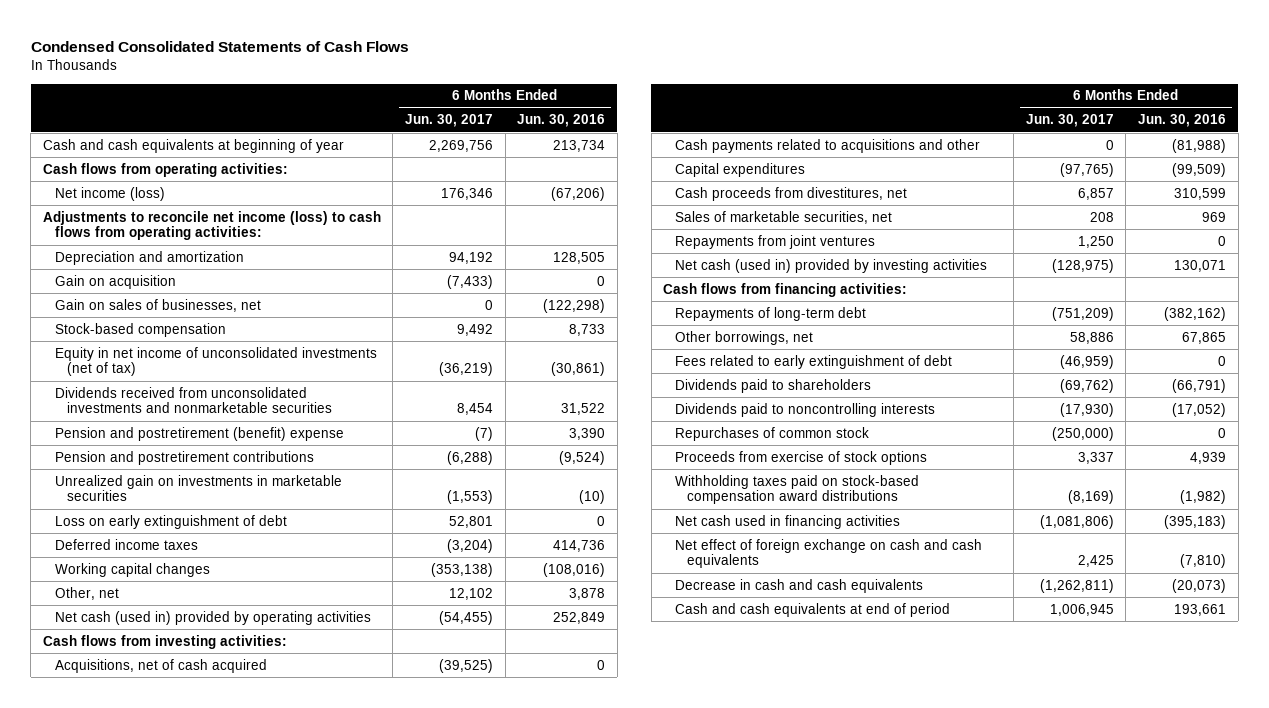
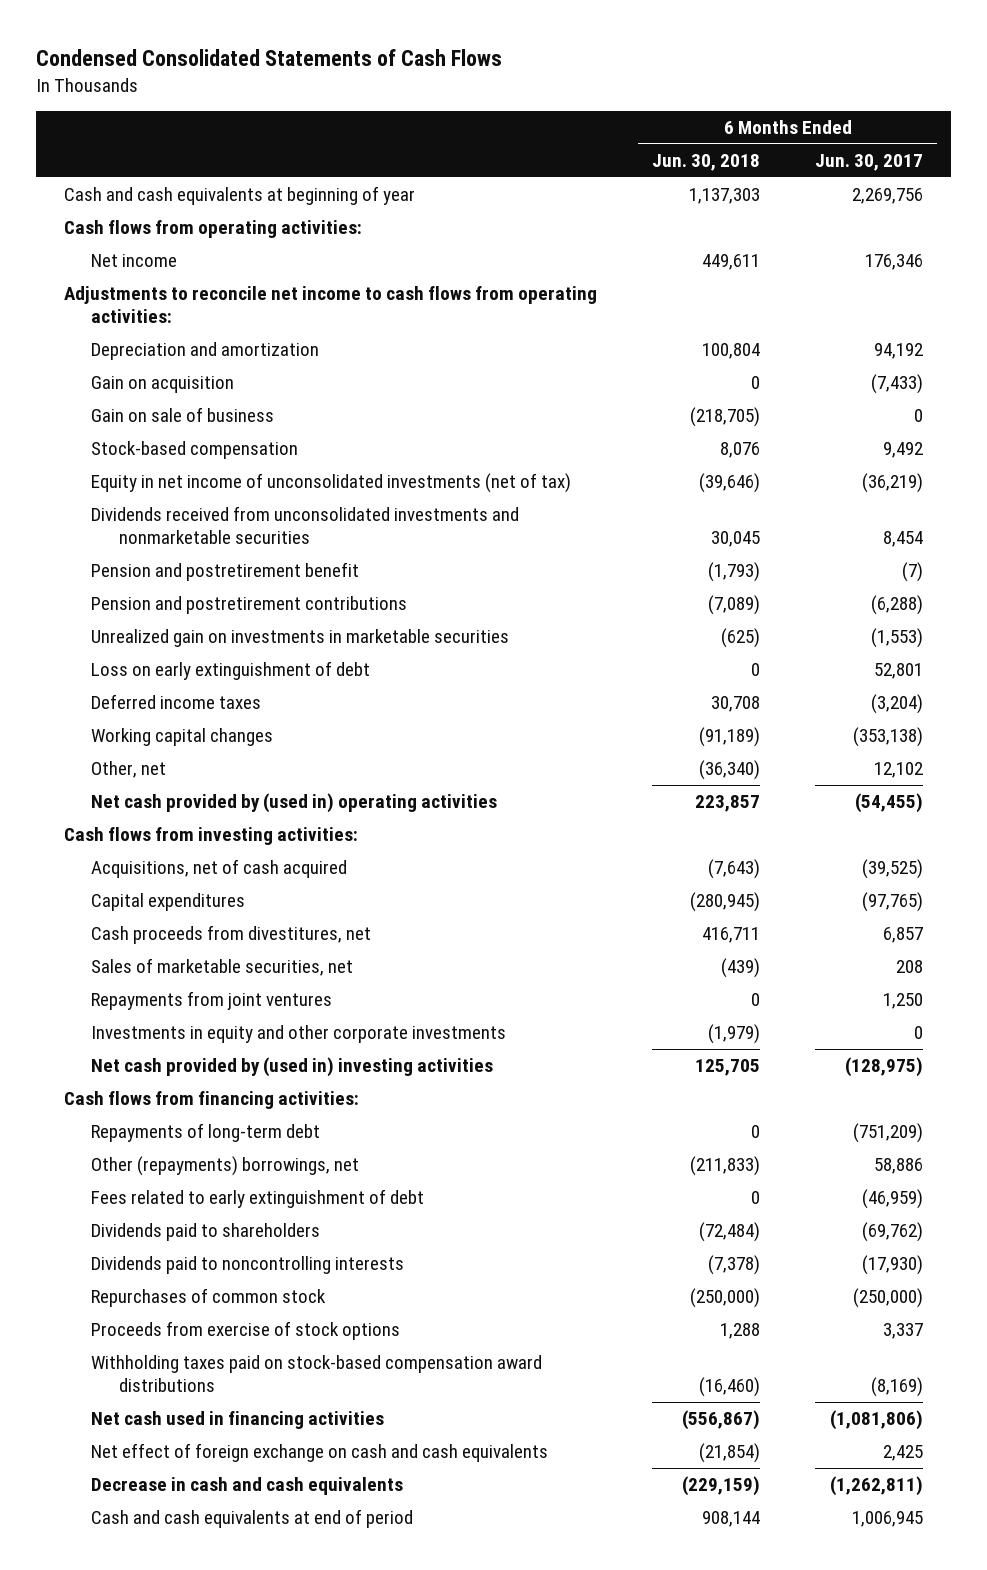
[517,114,606,128] Jun. 30, 2016 -> none
none -> [652,153,761,171] Jun. 30, 2018
[54,186,165,201] Net income (loss) -> [91,254,178,268] Net income
[42,210,381,241] Adjustments to reconcile net income (loss) to cash flows from operating activities: -> [63,286,597,324] Adjustments to reconcile net income to cash flows from operating activities:
[54,298,261,312] Gain on sales of businesses, net -> [91,407,275,423] Gain on sale of business
[54,426,344,441] Pension and postretirement (benefit) expense -> [91,562,360,582] Pension and postretirement benefit
[54,610,371,625] Net cash (used in) provided by operating activities -> [91,793,498,814] Net cash provided by (used in) operating activities
[675,138,981,153] Cash payments related to acquisitions and other -> none
none -> [91,1025,507,1044] Investments in equity and other corporate investments
[675,258,988,273] Net cash (used in) provided by investing activities -> [91,1057,494,1078] Net cash provided by (used in) investing activities
[675,330,814,345] Other borrowings, net -> [91,1156,360,1177] Other (repayments) borrowings, net

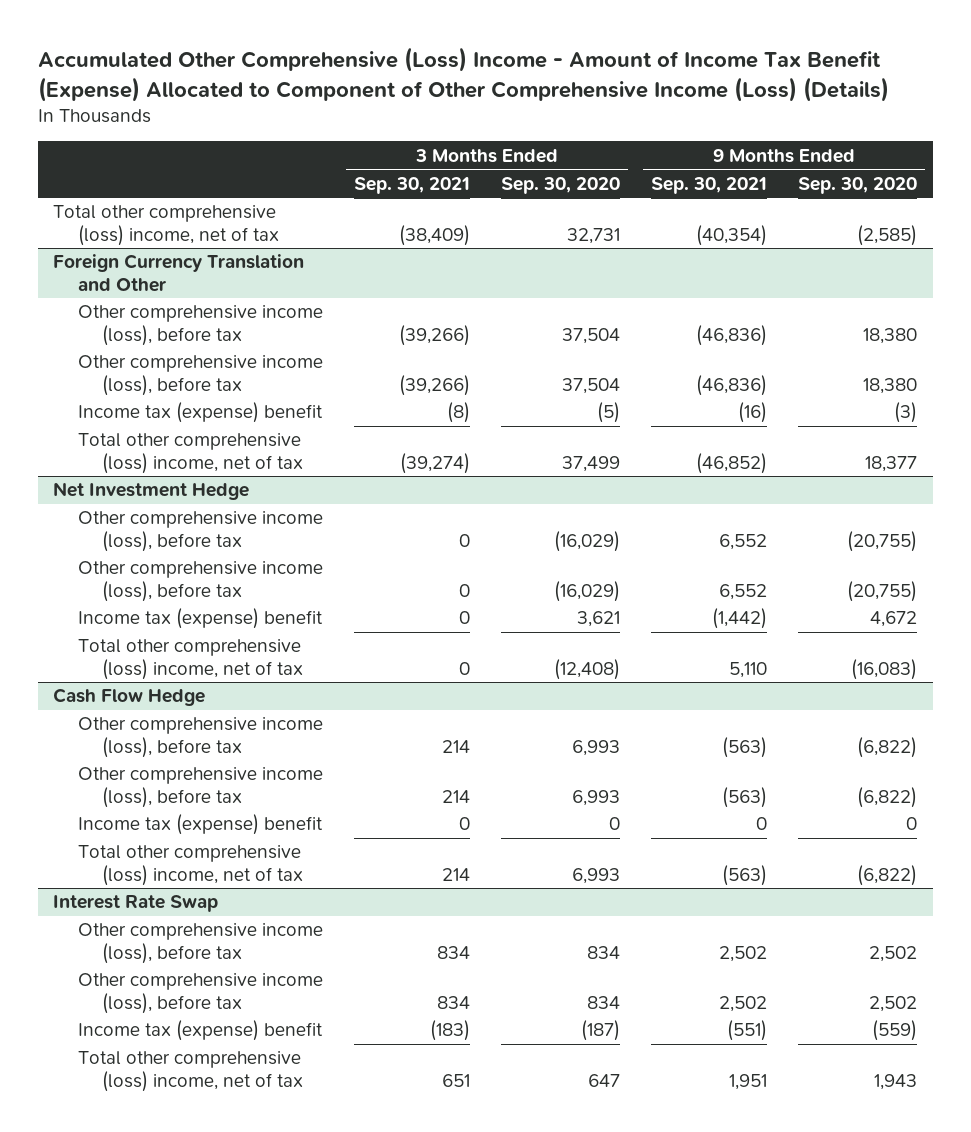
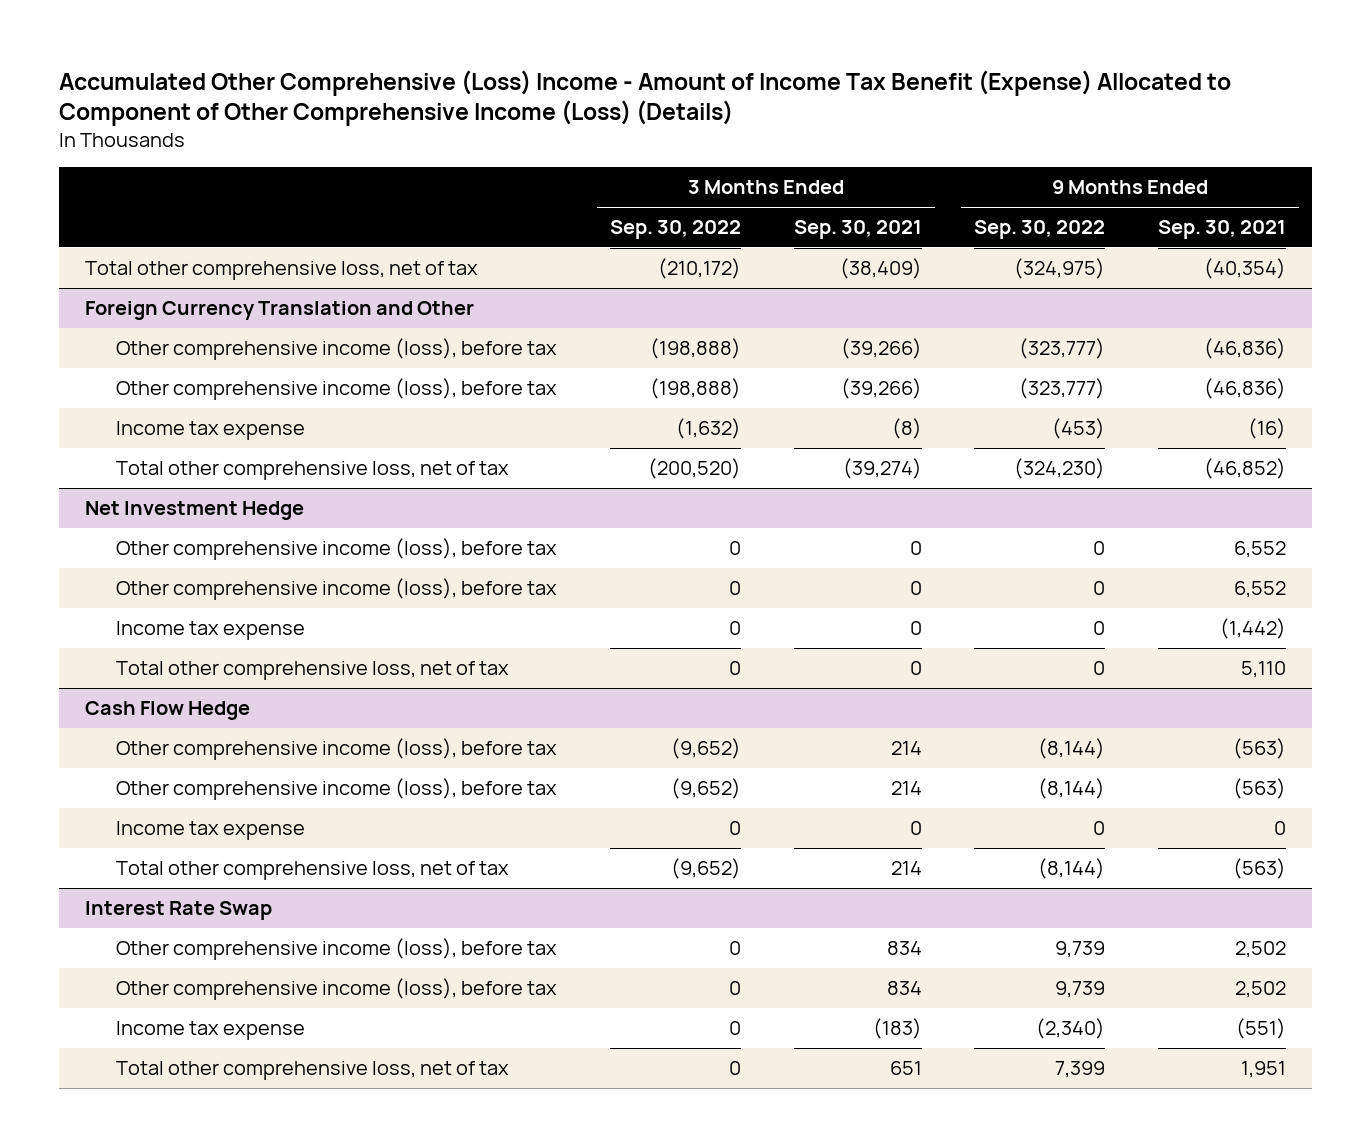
[500,176,620,194] Sep. 30, 2020 -> none
[798,176,918,194] Sep. 30, 2020 -> none
none -> [609,220,741,240] Sep. 30, 2022
none -> [974,220,1106,240] Sep. 30, 2022
[53,205,279,246] Total other comprehensive (loss) income, net of tax -> [84,261,478,281] Total other comprehensive loss, net of tax
[77,402,323,424] Income tax (expense) benefit -> [116,421,306,441] Income tax expense
[77,433,304,474] Total other comprehensive (loss) income, net of tax -> [116,461,510,481] Total other comprehensive loss, net of tax
[77,608,323,630] Income tax (expense) benefit -> [116,621,306,641] Income tax expense
[77,639,304,680] Total other comprehensive (loss) income, net of tax -> [116,661,510,681] Total other comprehensive loss, net of tax
[77,814,323,836] Income tax (expense) benefit -> [116,821,306,841] Income tax expense
[77,845,304,886] Total other comprehensive (loss) income, net of tax -> [116,861,510,881] Total other comprehensive loss, net of tax
[77,1020,323,1042] Income tax (expense) benefit -> [116,1021,306,1041] Income tax expense
[77,1051,304,1092] Total other comprehensive (loss) income, net of tax -> [116,1061,510,1081] Total other comprehensive loss, net of tax

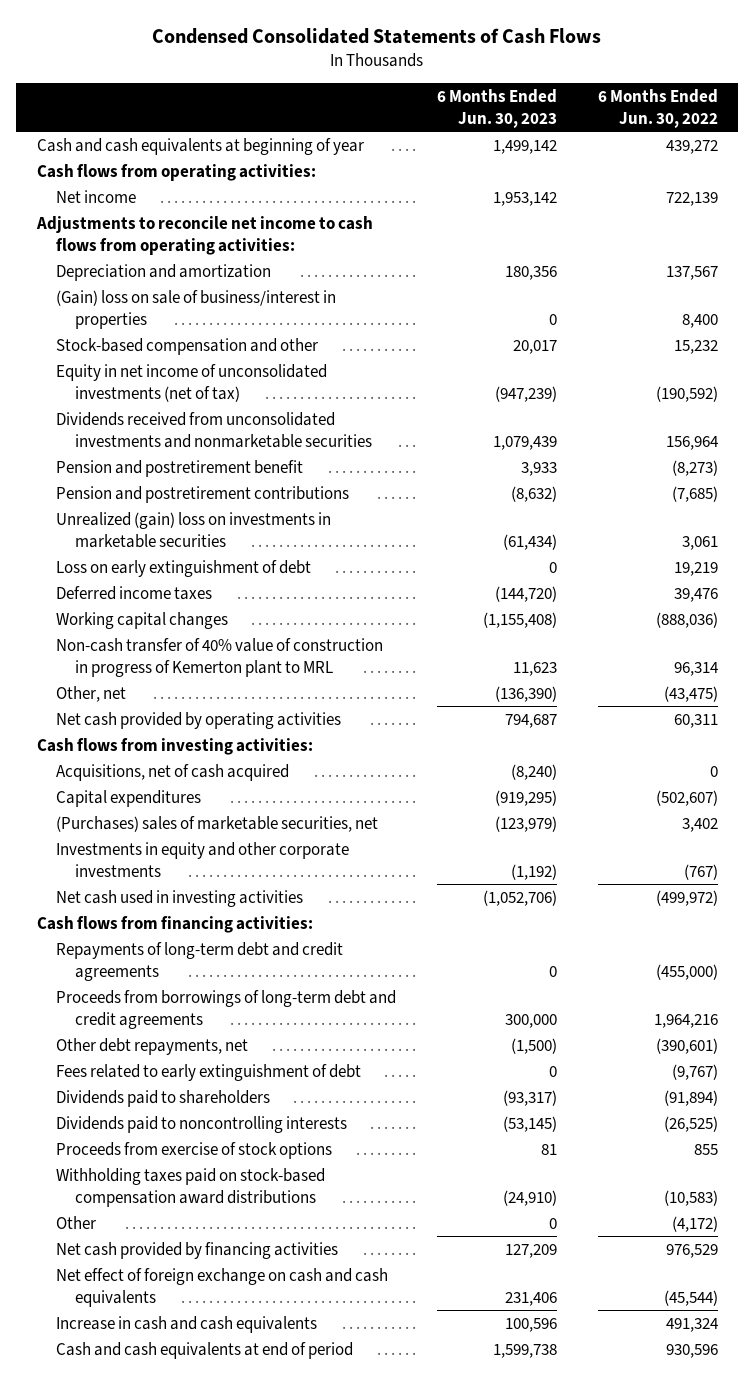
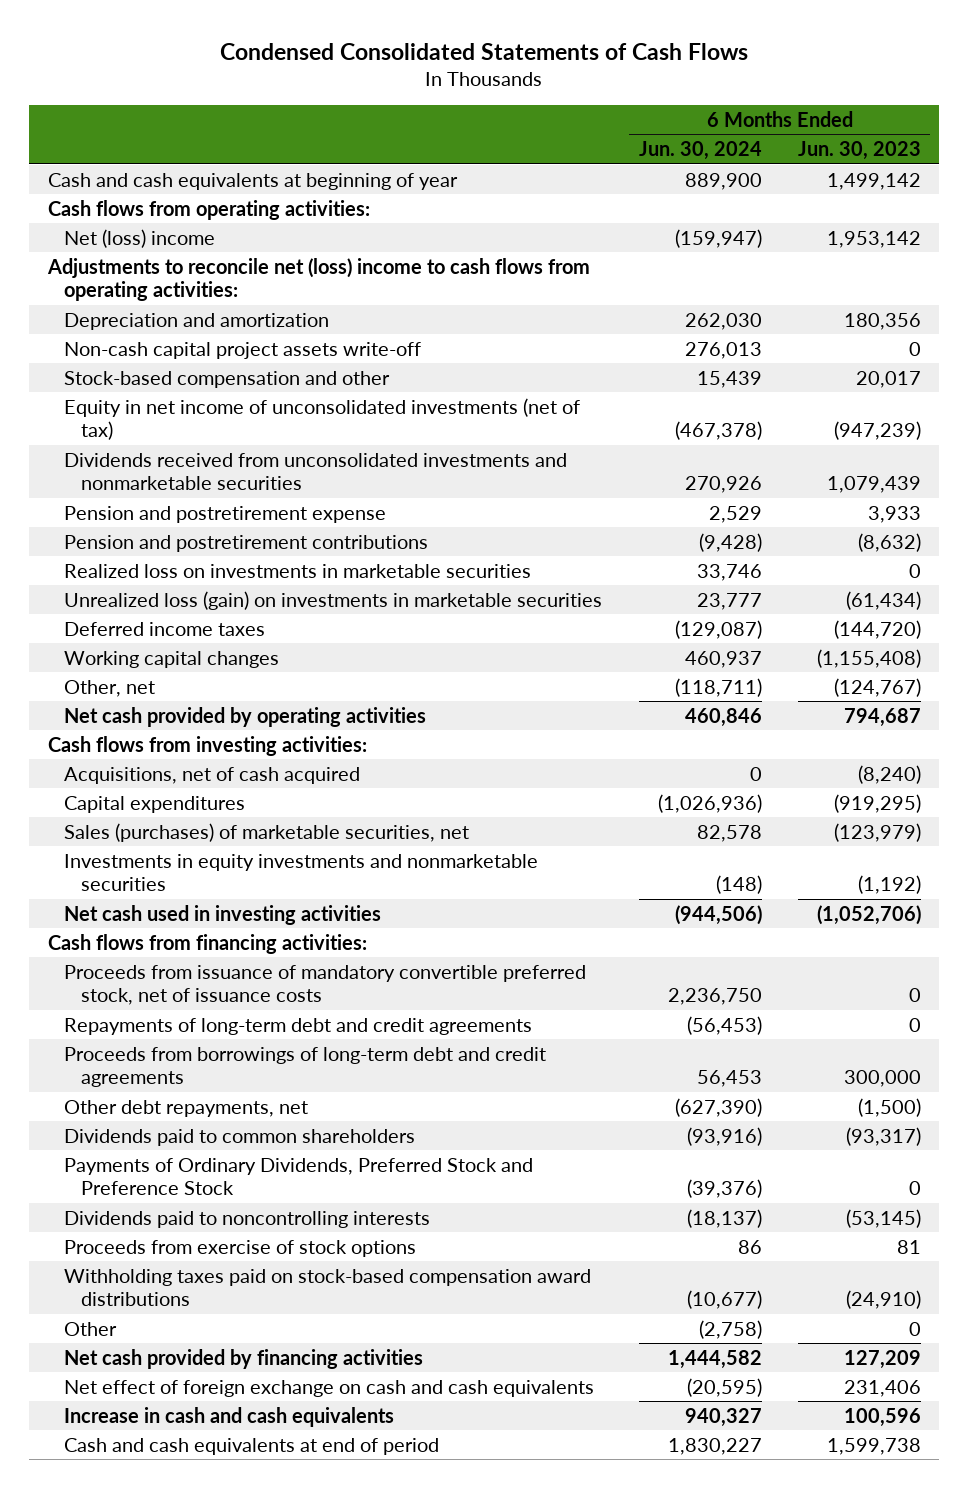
[597,89,718,128] 6 Months Ended Jun. 30, 2022 -> none
none -> [638,140,762,160] Jun. 30, 2024
[55,189,136,203] Net income -> [64,228,216,248] Net (loss) income
[35,215,373,255] Adjustments to reconcile net income to cash flows from operating activities: -> [46,257,590,302] Adjustments to reconcile net (loss) income to cash flows from operating activities:
[55,289,336,329] (Gain) loss on sale of business/interest in properties -> none
none -> [64,341,422,359] Non-cash capital project assets write-off
[55,459,303,477] Pension and postretirement benefit -> [64,505,387,523] Pension and postretirement expense
[55,559,311,577] Loss on early extinguishment of debt -> none
none -> [64,563,532,578] Realized loss on investments in marketable securities
[55,511,331,548] Unrealized (gain) loss on investments in marketable securities -> [64,590,603,610] Unrealized loss (gain) on investments in marketable securities
[55,637,383,677] Non-cash transfer of 40% value of construction in progress of Kemerton plant to MRL -> none
[494,685,557,702] (136,390) -> [833,677,921,697] (124,767)
[55,815,378,832] (Purchases) sales of marketable securities, net -> [64,822,470,842] Sales (purchases) of marketable securities, net
[55,841,349,877] Investments in equity and other corporate investments -> [64,853,539,892] Investments in equity investments and nonmarketable securities
none -> [64,964,587,1006] Proceeds from issuance of mandatory convertible preferred stock, net of issuance costs
[55,1063,361,1081] Fees related to early extinguishment of debt -> none
[55,1089,270,1107] Dividends paid to shareholders -> [64,1128,416,1146] Dividends paid to common shareholders
none -> [64,1157,534,1196] Payments of Ordinary Dividends, Preferred Stock and Preference Stock

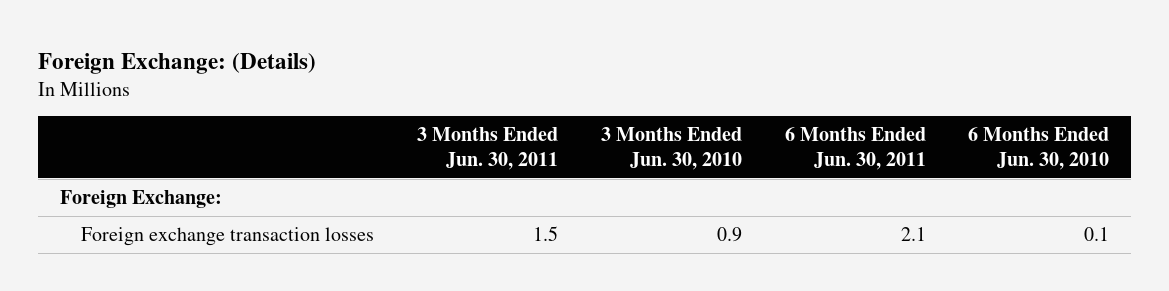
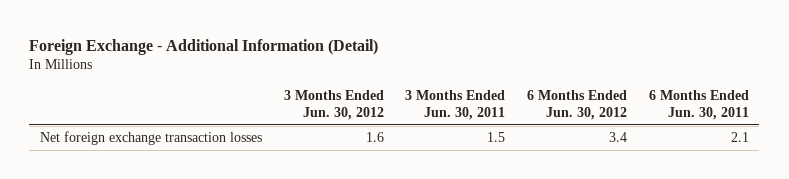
[38,53,317,75] Foreign Exchange: (Details) -> [29,38,379,55] Foreign Exchange - Additional Information (Detail)
[600,127,742,170] 3 Months Ended Jun. 30, 2010 -> none
[968,127,1110,170] 6 Months Ended Jun. 30, 2010 -> none
none -> [283,89,384,121] 3 Months Ended Jun. 30, 2012
none -> [526,89,627,121] 6 Months Ended Jun. 30, 2012
[59,190,222,209] Foreign Exchange: -> none
[81,227,375,247] Foreign exchange transaction losses -> [40,131,263,146] Net foreign exchange transaction losses

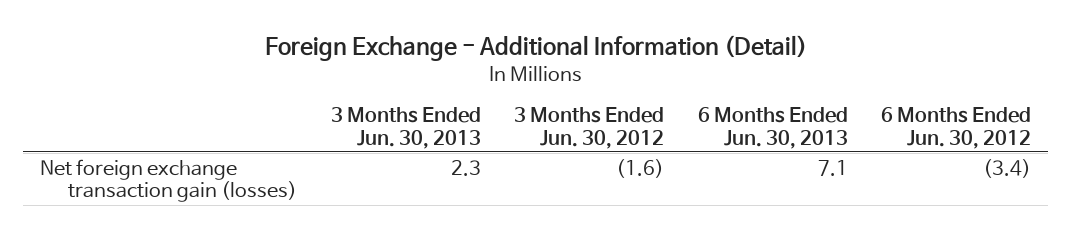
[405,89,506,121] 3 Months Ended Jun. 30, 2011 -> none
[648,89,749,121] 6 Months Ended Jun. 30, 2011 -> none
none -> [330,106,481,149] 3 Months Ended Jun. 30, 2013
none -> [697,106,848,149] 6 Months Ended Jun. 30, 2013
[40,131,263,146] Net foreign exchange transaction losses -> [39,158,298,203] Net foreign exchange transaction gain (losses)
[365,132,384,143] 1.6 -> [616,158,665,178] (1.6)
[608,132,627,143] 3.4 -> [983,158,1032,178] (3.4)

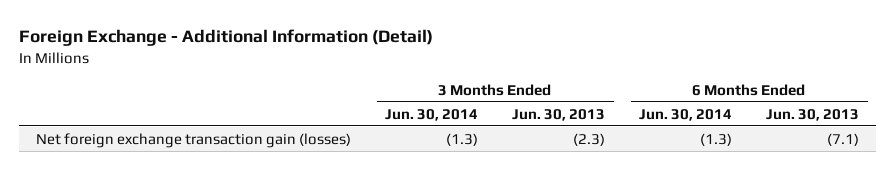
[514,106,665,149] 3 Months Ended Jun. 30, 2012 -> none
[881,106,1032,149] 6 Months Ended Jun. 30, 2012 -> none
none -> [385,108,479,121] Jun. 30, 2014
none -> [639,108,733,121] Jun. 30, 2014
[450,159,481,176] 2.3 -> [573,132,606,146] (2.3)
[817,159,848,176] 7.1 -> [827,132,860,146] (7.1)

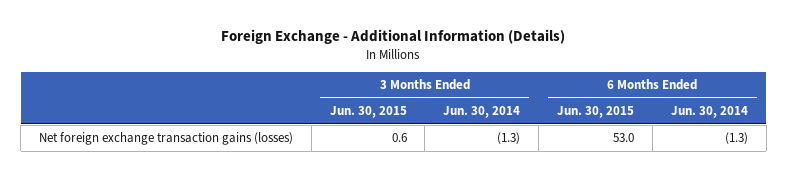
[19,29,434,47] Foreign Exchange - Additional Information (Detail) -> [221,28,566,44] Foreign Exchange - Additional Information (Details)
[512,108,606,121] Jun. 30, 2013 -> none
[766,108,860,121] Jun. 30, 2013 -> none
none -> [329,106,407,119] Jun. 30, 2015
none -> [557,106,635,119] Jun. 30, 2015
[36,132,352,148] Net foreign exchange transaction gain (losses) -> [38,132,293,146] Net foreign exchange transaction gains (losses)

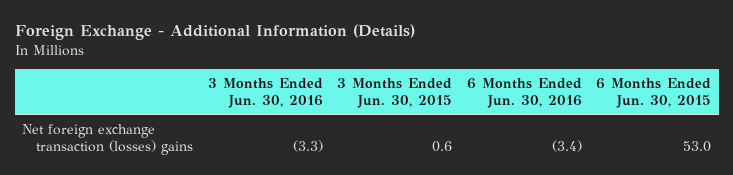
[443,106,521,119] Jun. 30, 2014 -> none
[670,106,748,119] Jun. 30, 2014 -> none
none -> [207,77,323,109] 3 Months Ended Jun. 30, 2016
none -> [466,77,582,109] 6 Months Ended Jun. 30, 2016
[38,132,293,146] Net foreign exchange transaction gains (losses) -> [22,123,194,156] Net foreign exchange transaction (losses) gains

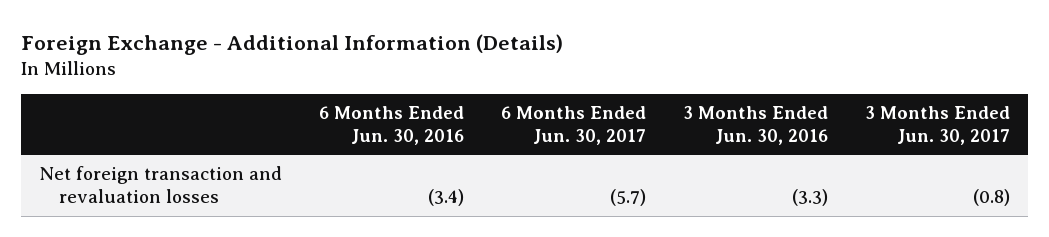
[337,77,453,109] 3 Months Ended Jun. 30, 2015 -> none
[596,77,712,109] 6 Months Ended Jun. 30, 2015 -> none
none -> [501,105,647,145] 6 Months Ended Jun. 30, 2017
none -> [864,105,1010,145] 3 Months Ended Jun. 30, 2017
[22,123,194,156] Net foreign exchange transaction (losses) gains -> [39,166,283,204] Net foreign transaction and revaluation losses

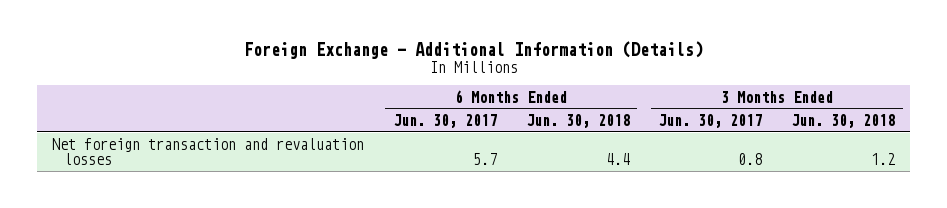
[319,105,465,145] 6 Months Ended Jun. 30, 2016 -> none
[682,105,828,145] 3 Months Ended Jun. 30, 2016 -> none
none -> [525,114,630,129] Jun. 30, 2018
none -> [791,114,896,129] Jun. 30, 2018
[610,189,647,207] (5.7) -> [472,153,497,166] 5.7
[972,189,1010,207] (0.8) -> [738,153,763,166] 0.8

